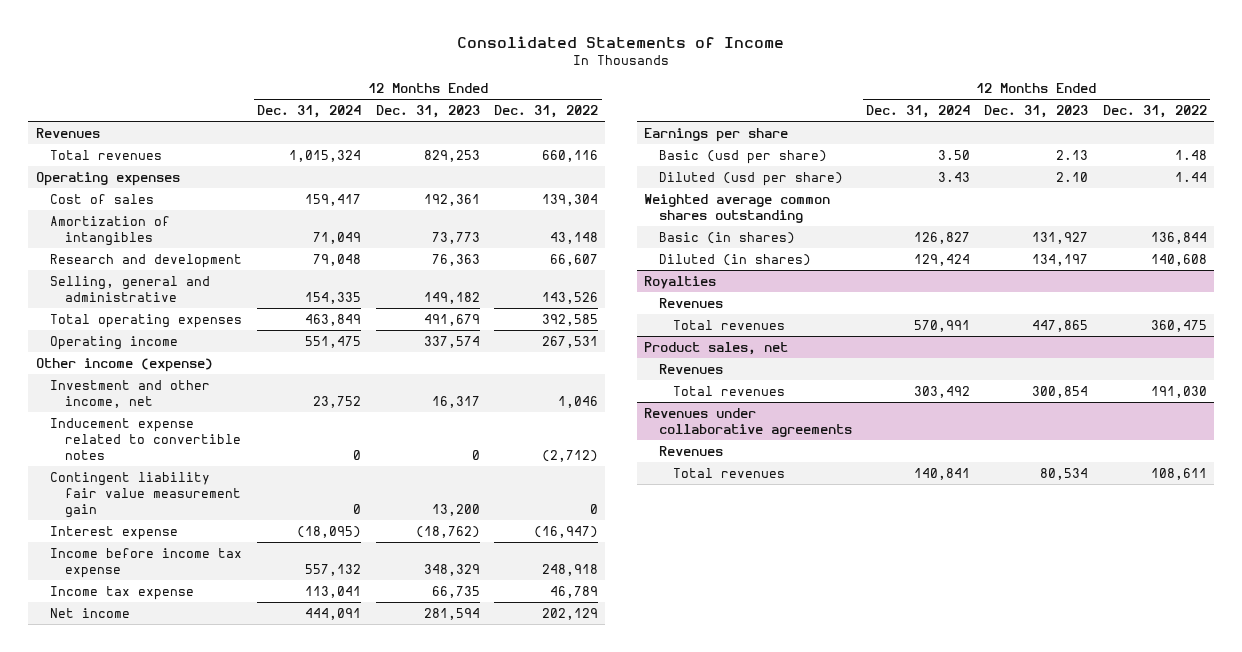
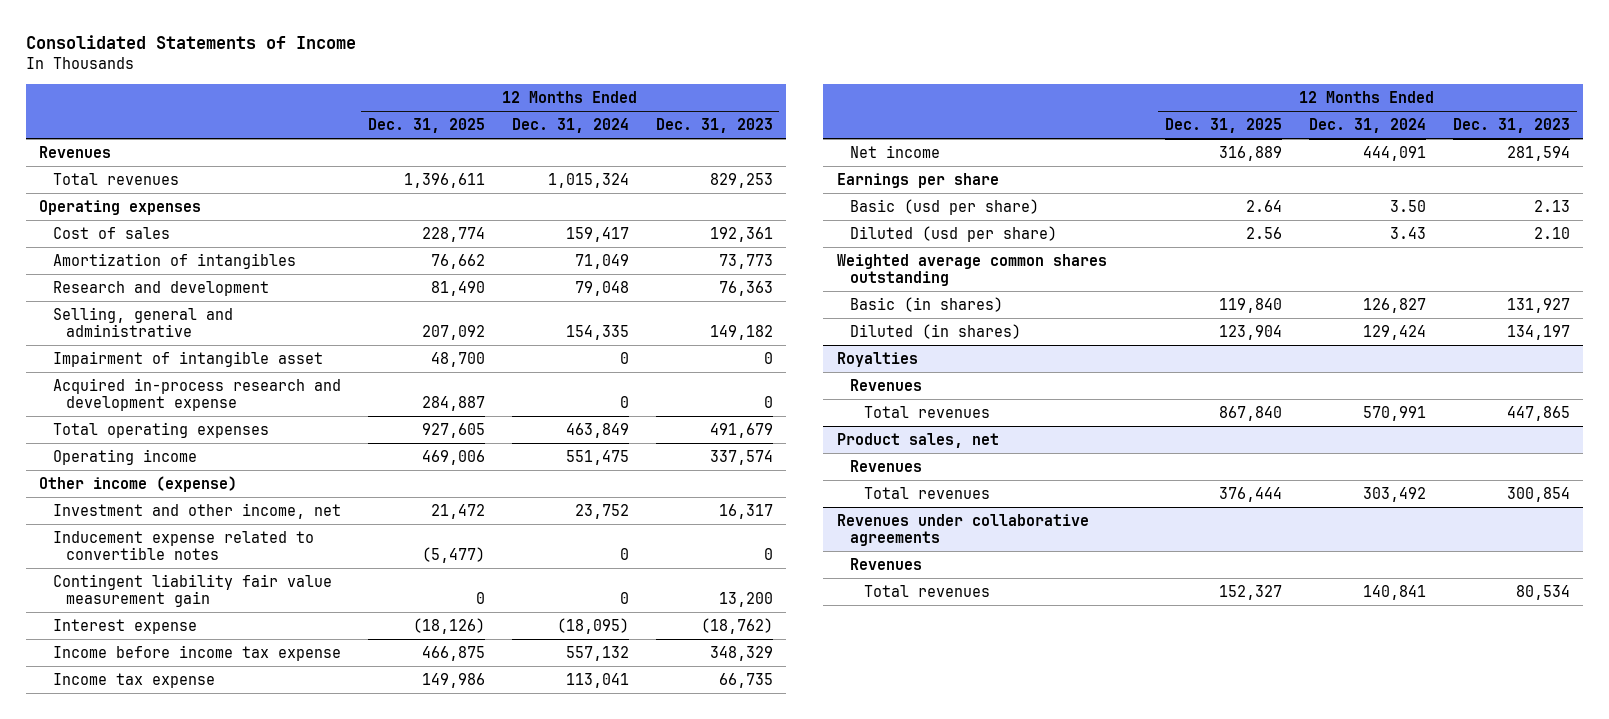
[494,105,599,119] Dec. 31, 2022 -> none
none -> [367,118,485,134] Dec. 31, 2025
none -> [52,351,323,368] Impairment of intangible asset
none -> [52,378,341,412] Acquired in-process research and development expense

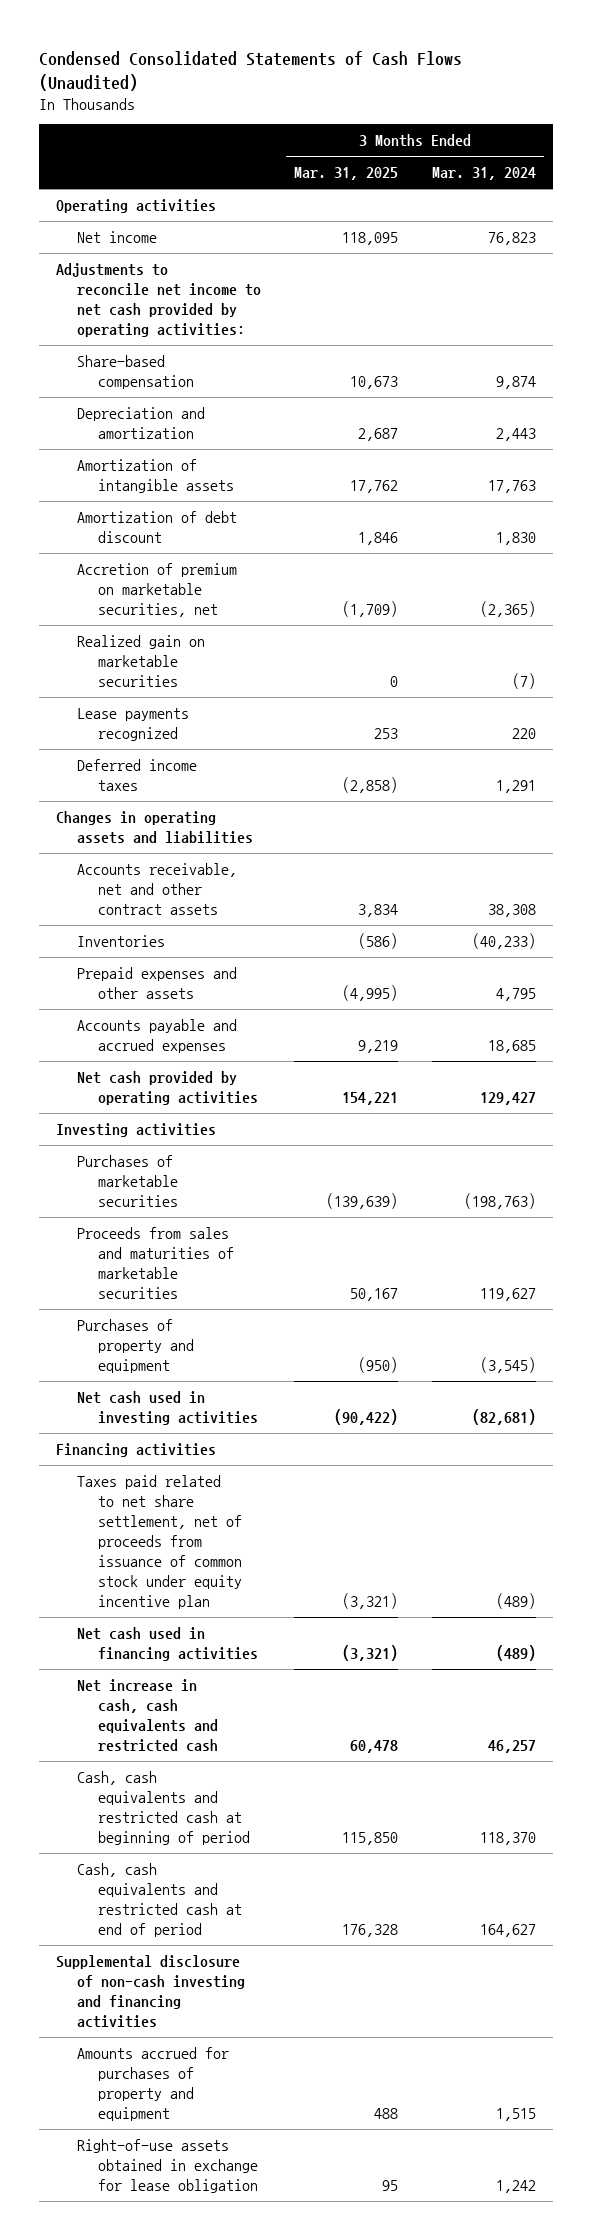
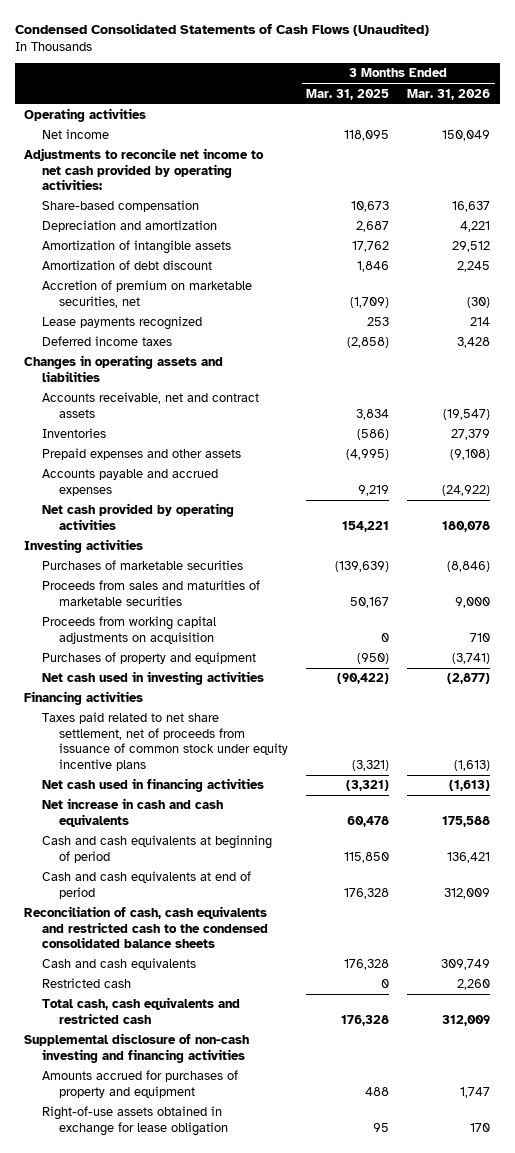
[431,167,536,181] Mar. 31, 2024 -> none
none -> [407,88,491,100] Mar. 31, 2026
[76,635,205,688] Realized gain on marketable securities -> none
[76,863,237,916] Accounts receivable, net and other contract assets -> [41,392,259,418] Accounts receivable, net and contract assets
none -> [41,616,216,644] Proceeds from working capital adjustments on acquisition
[76,1475,242,1610] Taxes paid related to net share settlement, net of proceeds from issuance of common stock under equity incentive plan -> [41,712,288,772] Taxes paid related to net share settlement, net of proceeds from issuance of common stock under equity incentive plans
[76,1679,218,1753] Net increase in cash, cash equivalents and restricted cash -> [41,798,223,827] Net increase in cash and cash equivalents
[76,1771,250,1846] Cash, cash equivalents and restricted cash at beginning of period -> [41,835,272,863] Cash and cash equivalents at beginning of period
[76,1863,242,1938] Cash, cash equivalents and restricted cash at end of period -> [41,871,251,899] Cash and cash equivalents at end of period
none -> [24,906,268,949] Reconciliation of cash, cash equivalents and restricted cash to the condensed consolidated balance sheets
none -> [41,958,196,971] Cash and cash equivalents
none -> [41,978,131,989] Restricted cash
none -> [41,997,240,1024] Total cash, cash equivalents and restricted cash

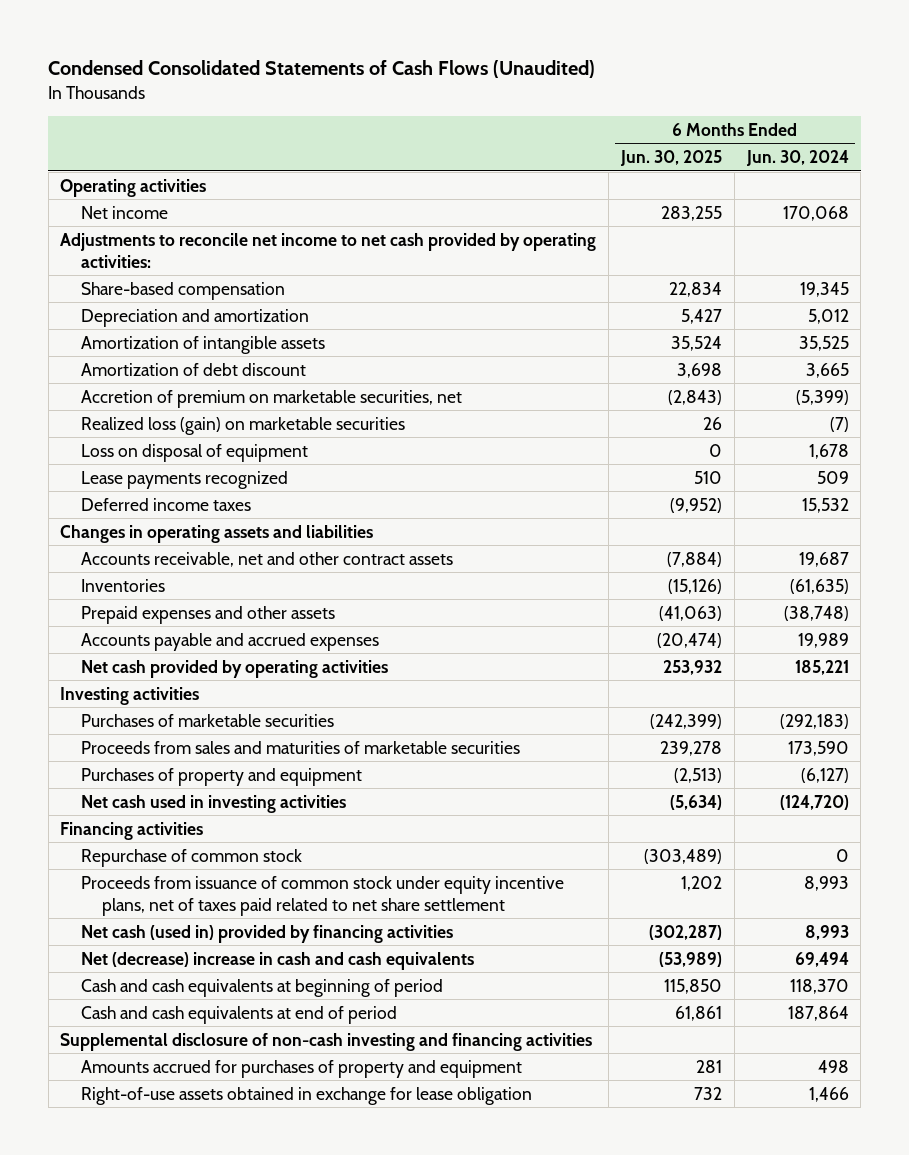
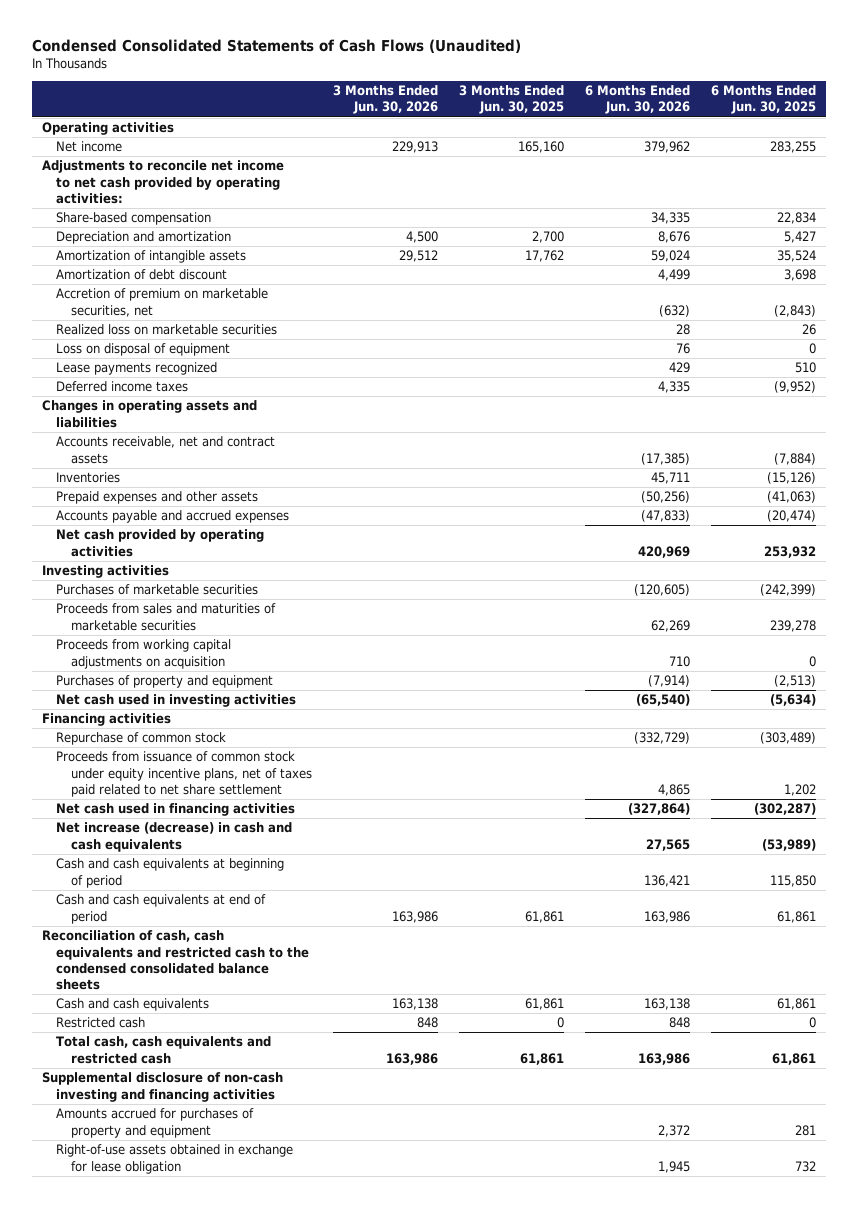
[745,150,849,167] Jun. 30, 2024 -> none
none -> [332,85,438,115] 3 Months Ended Jun. 30, 2026
none -> [458,85,564,115] 3 Months Ended Jun. 30, 2025
none -> [584,85,690,115] 6 Months Ended Jun. 30, 2026
[81,416,406,435] Realized loss (gain) on marketable securities -> [56,324,278,336] Realized loss on marketable securities
[81,551,454,567] Accounts receivable, net and other contract assets -> [56,436,276,464] Accounts receivable, net and contract assets
none -> [56,639,232,669] Proceeds from working capital adjustments on acquisition
[81,924,454,943] Net cash (used in) provided by financing activities -> [56,803,296,817] Net cash used in financing activities
[81,951,475,970] Net (decrease) increase in cash and cash equivalents -> [56,822,293,852] Net increase (decrease) in cash and cash equivalents
none -> [42,930,310,990] Reconciliation of cash, cash equivalents and restricted cash to the condensed consolidated balance sheets
none -> [56,998,210,1012] Cash and cash equivalents
none -> [56,1017,146,1029] Restricted cash
none -> [56,1036,272,1064] Total cash, cash equivalents and restricted cash

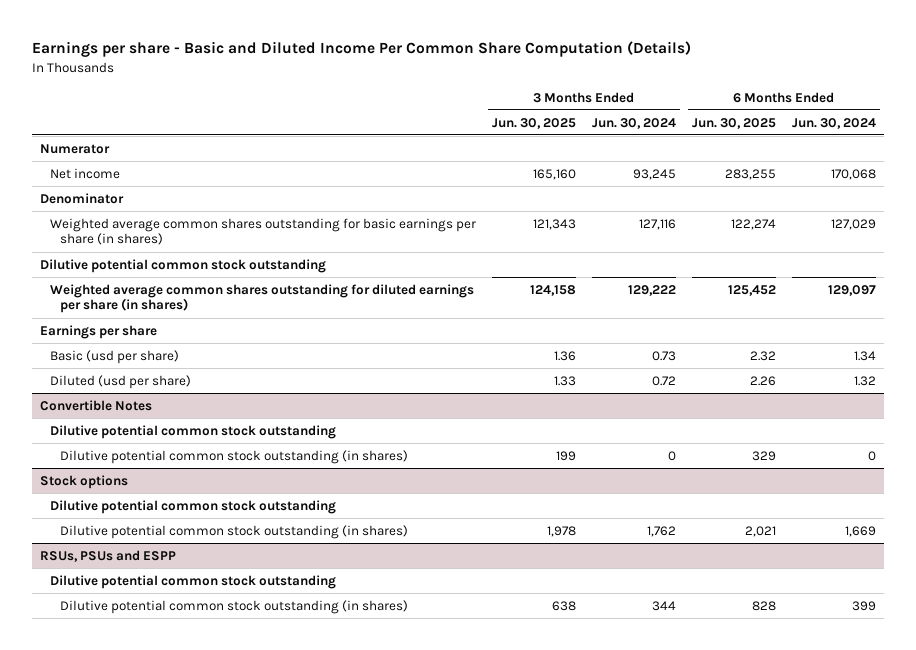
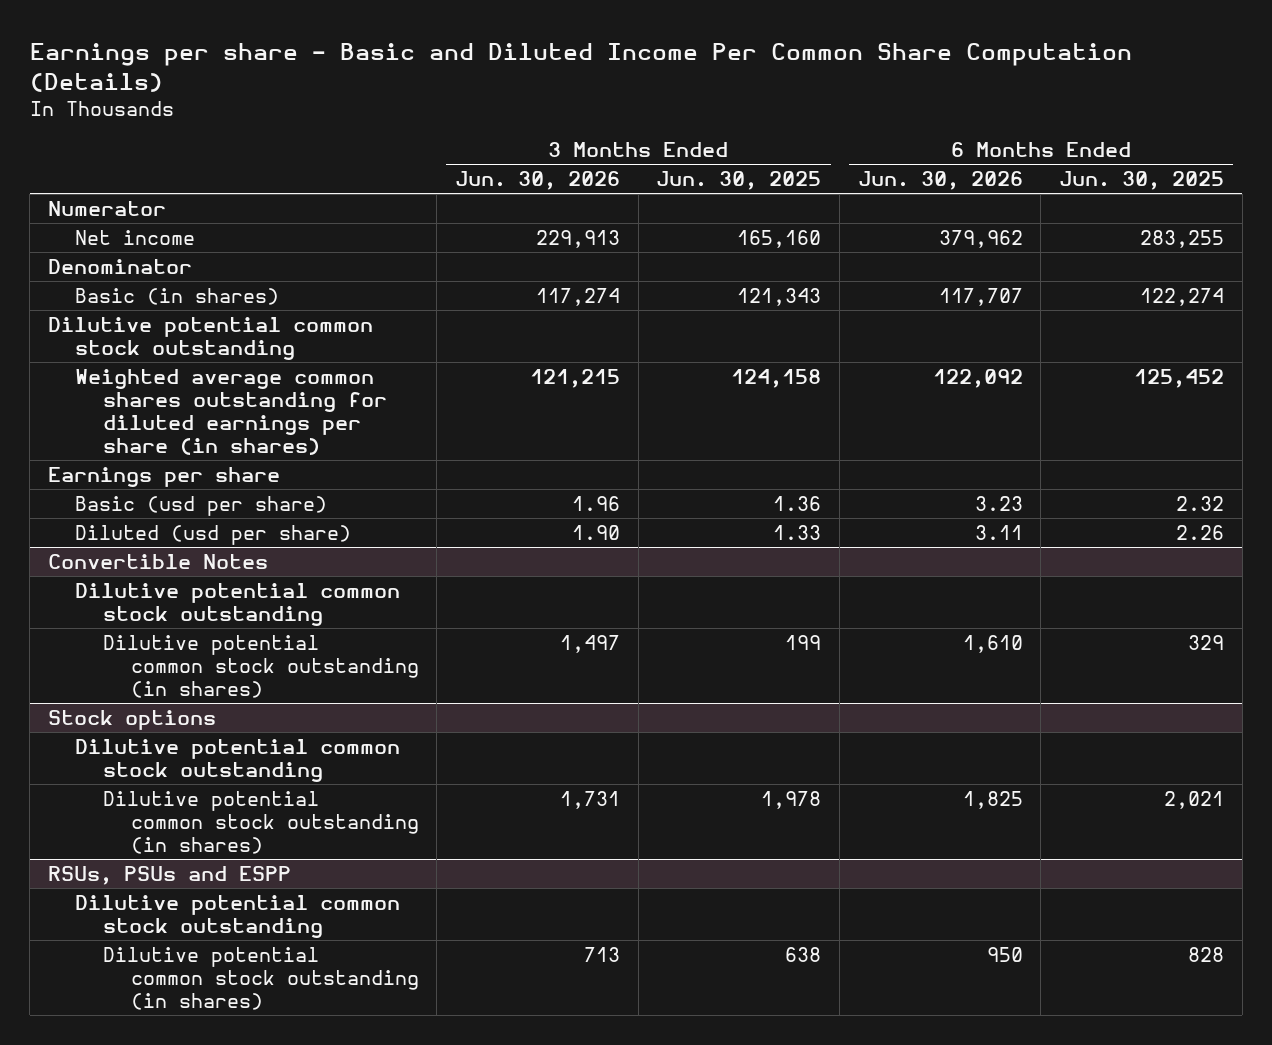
[592,117,677,129] Jun. 30, 2024 -> none
[791,117,876,129] Jun. 30, 2024 -> none
none -> [455,171,621,191] Jun. 30, 2026
none -> [857,171,1023,191] Jun. 30, 2026
[50,217,477,246] Weighted average common shares outstanding for basic earnings per share (in shares) -> [75,287,280,305] Basic (in shares)

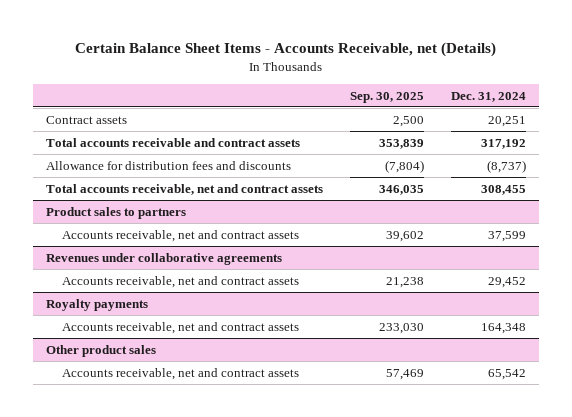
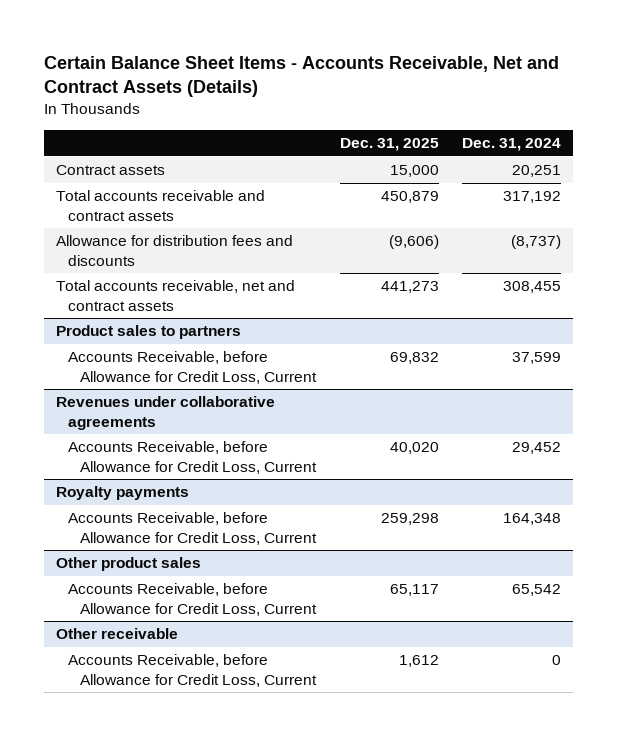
[75,42,497,58] Certain Balance Sheet Items - Accounts Receivable, net (Details) -> [44,55,560,98] Certain Balance Sheet Items - Accounts Receivable, Net and Contract Assets (Details)
[350,91,425,103] Sep. 30, 2025 -> none
none -> [339,138,439,152] Dec. 31, 2025
[61,229,299,242] Accounts receivable, net and contract assets -> [68,351,318,384] Accounts Receivable, before Allowance for Credit Loss, Current
[61,275,299,288] Accounts receivable, net and contract assets -> [68,441,318,474] Accounts Receivable, before Allowance for Credit Loss, Current
[61,321,299,334] Accounts receivable, net and contract assets -> [68,512,318,545] Accounts Receivable, before Allowance for Credit Loss, Current
[61,367,299,380] Accounts receivable, net and contract assets -> [68,583,318,616] Accounts Receivable, before Allowance for Credit Loss, Current
none -> [56,628,179,640] Other receivable
none -> [68,654,318,687] Accounts Receivable, before Allowance for Credit Loss, Current

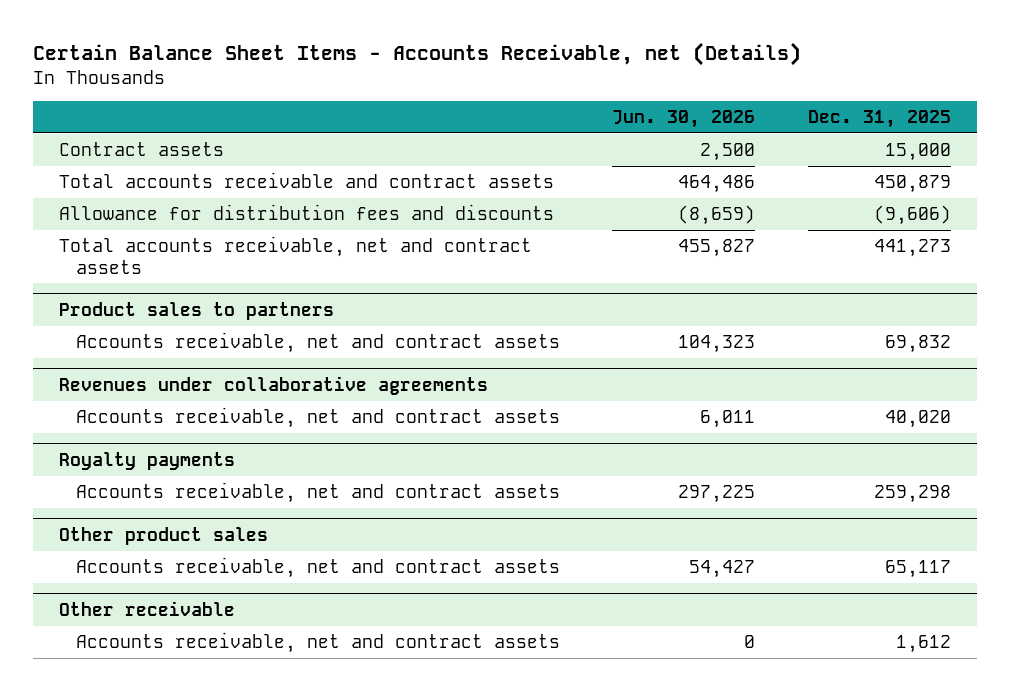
[44,55,560,98] Certain Balance Sheet Items - Accounts Receivable, Net and Contract Assets (Details) -> [32,41,801,66] Certain Balance Sheet Items - Accounts Receivable, net (Details)
[462,138,562,152] Dec. 31, 2024 -> none
none -> [612,110,756,129] Jun. 30, 2026
[68,351,318,384] Accounts Receivable, before Allowance for Credit Loss, Current -> [75,332,560,354] Accounts receivable, net and contract assets
[68,441,318,474] Accounts Receivable, before Allowance for Credit Loss, Current -> [75,407,560,429] Accounts receivable, net and contract assets
[68,512,318,545] Accounts Receivable, before Allowance for Credit Loss, Current -> [75,482,560,504] Accounts receivable, net and contract assets
[68,583,318,616] Accounts Receivable, before Allowance for Credit Loss, Current -> [75,557,560,579] Accounts receivable, net and contract assets
[68,654,318,687] Accounts Receivable, before Allowance for Credit Loss, Current -> [75,632,560,654] Accounts receivable, net and contract assets

